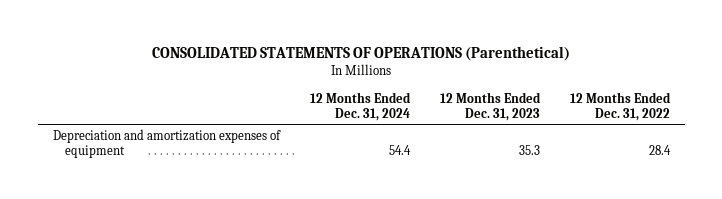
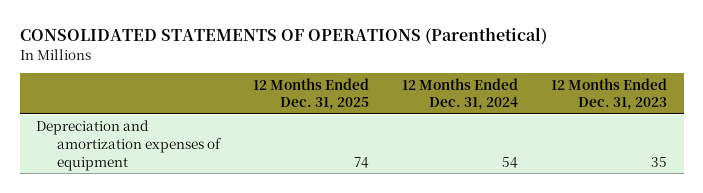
[569,92,671,122] 12 Months Ended Dec. 31, 2022 -> none
none -> [252,77,369,111] 12 Months Ended Dec. 31, 2025
[388,145,411,156] 54.4 -> [501,156,518,168] 54
[518,145,540,156] 35.3 -> [651,156,668,167] 35

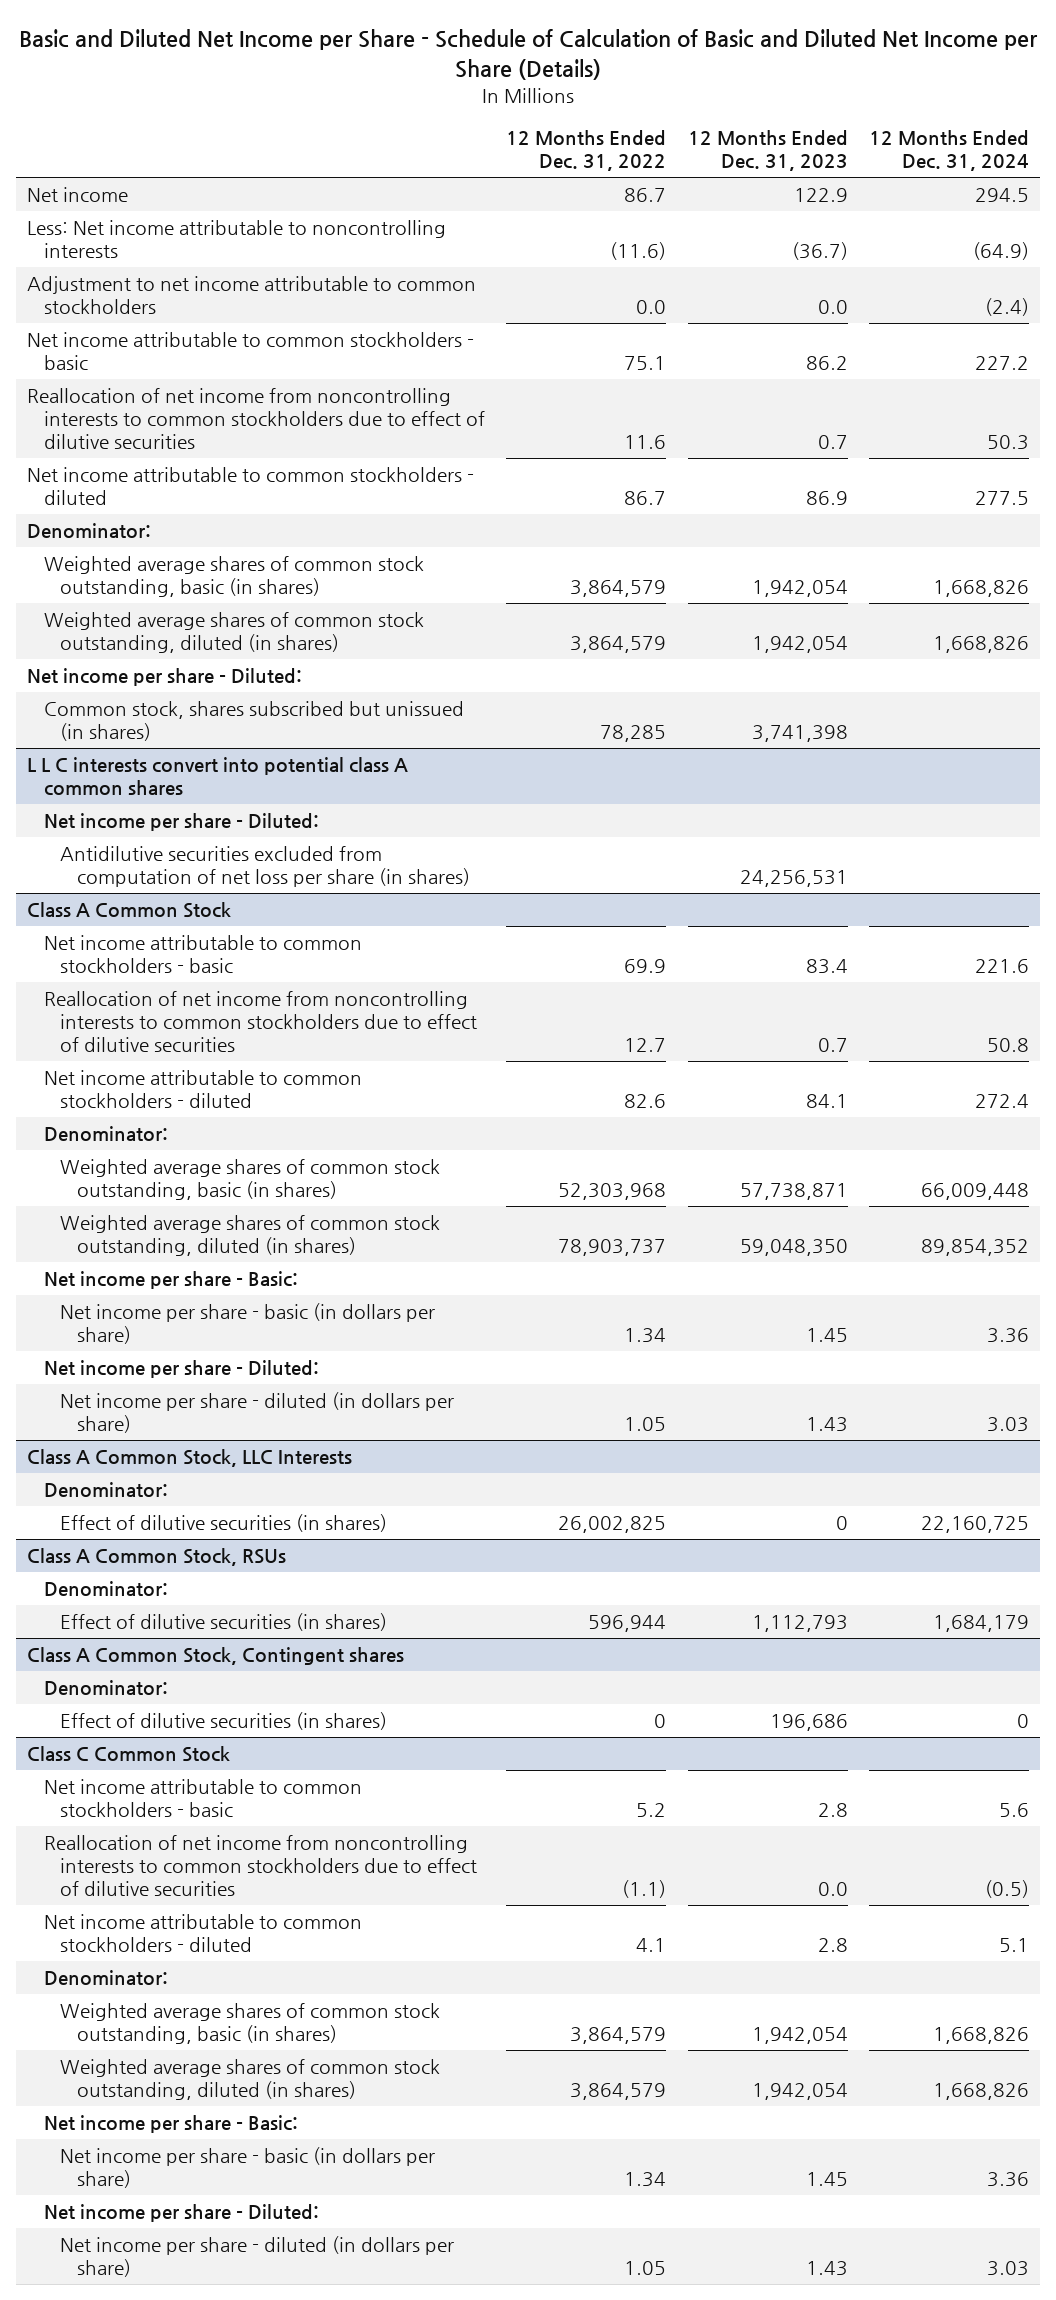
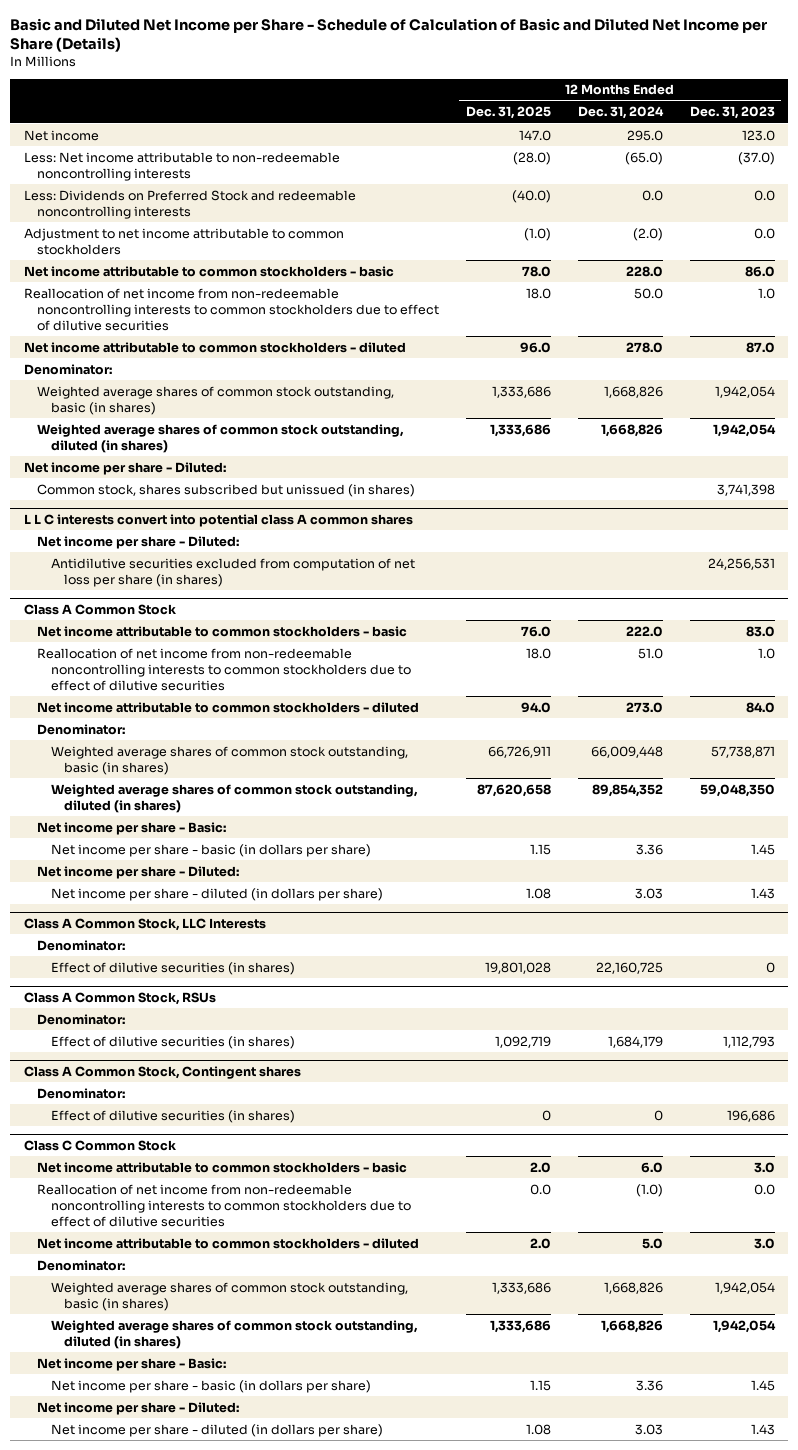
[506,130,667,172] 12 Months Ended Dec. 31, 2022 -> none
none -> [466,106,552,120] Dec. 31, 2025
[793,188,848,203] 122.9 -> [741,129,775,141] 123.0
[975,188,1030,203] 294.5 -> [626,129,663,141] 295.0
[26,220,446,259] Less: Net income attributable to noncontrolling interests -> [23,151,340,181] Less: Net income attributable to non-redeemable noncontrolling interests
[791,242,848,261] (36.7) -> [737,151,775,165] (37.0)
[973,242,1030,261] (64.9) -> [624,151,663,165] (65.0)
none -> [23,189,356,219] Less: Dividends on Preferred Stock and redeemable noncontrolling interests
[985,298,1030,317] (2.4) -> [632,227,663,241] (2.0)
[805,356,848,371] 86.2 -> [744,265,775,277] 86.0
[975,356,1030,371] 227.2 -> [625,265,663,277] 228.0
[26,388,485,449] Reallocation of net income from noncontrolling interests to common stockholders due to effect of dilutive securities -> [23,287,440,331] Reallocation of net income from non-redeemable noncontrolling interests to common stockholders due to effect of dilutive securities
[817,434,848,449] 0.7 -> [757,287,775,299] 1.0
[987,434,1030,450] 50.3 -> [633,287,663,299] 50.0
[805,491,848,506] 86.9 -> [745,341,775,353] 87.0
[975,491,1030,506] 277.5 -> [625,341,663,353] 278.0
[805,959,848,975] 83.4 -> [745,625,775,637] 83.0
[975,959,1030,974] 221.6 -> [625,625,663,637] 222.0
[43,991,478,1052] Reallocation of net income from noncontrolling interests to common stockholders due to effect of dilutive securities -> [37,647,411,691] Reallocation of net income from non-redeemable noncontrolling interests to common stockholders due to effect of dilutive securities
[817,1037,848,1052] 0.7 -> [757,647,775,659] 1.0
[987,1037,1030,1052] 50.8 -> [637,647,663,659] 51.0
[805,1094,848,1109] 84.1 -> [745,701,775,713] 84.0
[975,1094,1030,1109] 272.4 -> [625,701,663,713] 273.0
[817,1803,848,1818] 2.8 -> [753,1161,775,1173] 3.0
[999,1803,1030,1818] 5.6 -> [640,1161,663,1173] 6.0
[43,1835,478,1896] Reallocation of net income from noncontrolling interests to common stockholders due to effect of dilutive securities -> [37,1183,411,1227] Reallocation of net income from non-redeemable noncontrolling interests to common stockholders due to effect of dilutive securities
[985,1879,1030,1898] (0.5) -> [635,1183,663,1197] (1.0)
[817,1938,848,1953] 2.8 -> [753,1237,775,1249] 3.0
[999,1938,1030,1953] 5.1 -> [641,1237,663,1249] 5.0

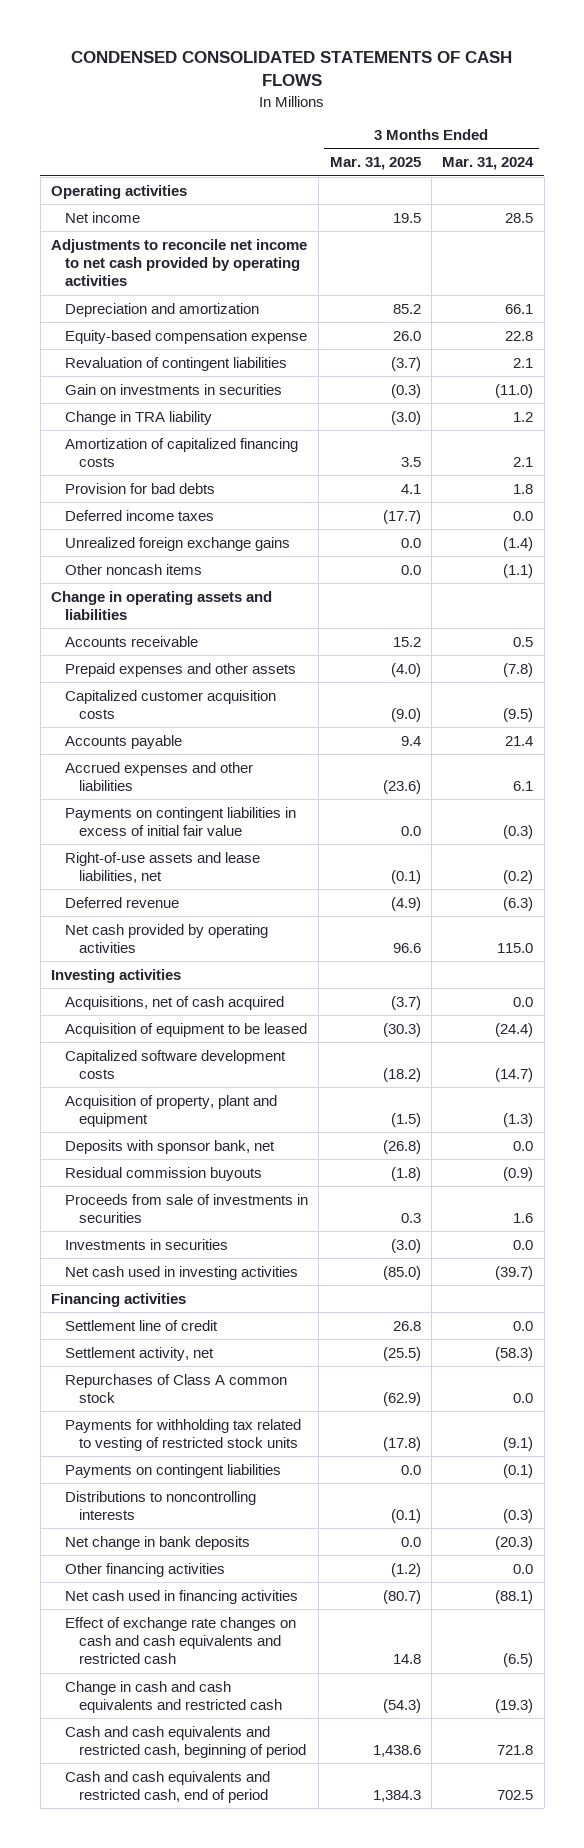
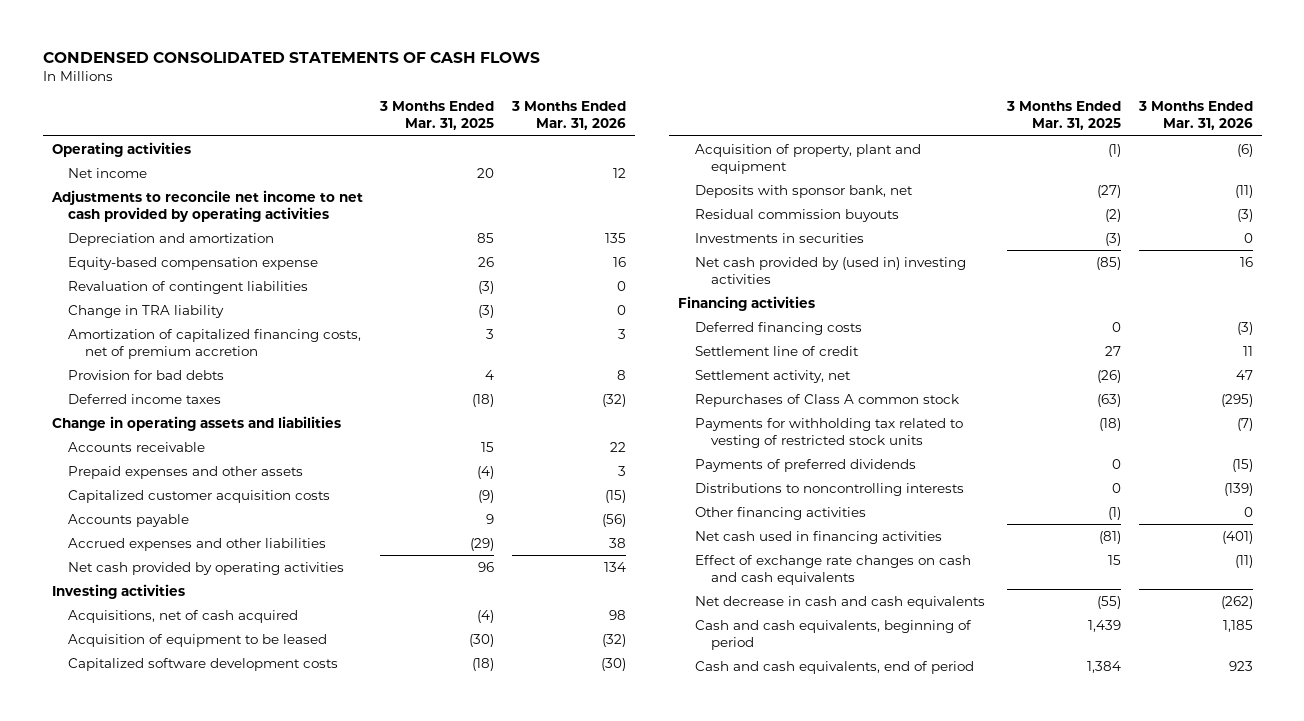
[442,157,535,171] Mar. 31, 2024 -> none
none -> [511,101,627,131] 3 Months Ended Mar. 31, 2026
[392,212,421,223] 19.5 -> [477,167,495,178] 20
[65,383,283,395] Gain on investments in securities -> none
[65,536,291,551] Unrealized foreign exchange gains -> none
[65,563,203,575] Other noncash items -> none
[392,303,421,314] 85.2 -> [477,232,495,243] 85
[392,330,421,341] 26.0 -> [478,256,495,267] 26
[390,356,421,371] (3.7) -> [478,280,495,294] (3)
[390,410,421,425] (3.0) -> [478,304,495,318] (3)
[65,437,299,467] Amortization of capitalized financing costs -> [68,328,362,359] Amortization of capitalized financing costs, net of premium accretion
[400,456,421,467] 3.5 -> [486,328,495,339] 3
[400,483,421,494] 4.1 -> [485,369,495,380] 4
[382,509,421,524] (17.7) -> [472,393,495,407] (18)
[65,806,297,836] Payments on contingent liabilities in excess of initial fair value -> none
[65,851,261,883] Right-of-use assets and lease liabilities, net -> none
[65,896,180,908] Deferred revenue -> none
[392,636,421,647] 15.2 -> [481,441,495,452] 15
[390,662,421,677] (4.0) -> [477,465,495,479] (4)
[390,707,421,722] (9.0) -> [478,489,495,503] (9)
[400,735,421,746] 9.4 -> [486,513,495,524] 9
[382,779,421,794] (23.6) -> [470,537,495,551] (29)
[392,942,421,953] 96.6 -> [478,561,495,572] 96
[65,1193,309,1223] Proceeds from sale of investments in securities -> none
[390,995,421,1010] (3.7) -> [477,609,495,623] (4)
[382,1022,421,1037] (30.3) -> [469,633,495,647] (30)
[382,1067,421,1082] (18.2) -> [472,657,495,671] (18)
[390,1112,421,1127] (1.5) -> [1107,143,1121,157] (1)
[382,1139,421,1154] (26.8) -> [1096,184,1121,198] (27)
[390,1166,421,1181] (1.8) -> [1104,208,1121,222] (2)
[390,1238,421,1253] (3.0) -> [1104,232,1121,246] (3)
[65,1265,299,1280] Net cash used in investing activities -> [694,256,966,284] Net cash provided by (used in) investing activities
[382,1265,421,1280] (85.0) -> [1095,256,1121,270] (85)
[65,1463,282,1478] Payments on contingent liabilities -> none
[65,1535,251,1550] Net change in bank deposits -> none
none -> [694,321,862,335] Deferred financing costs
[392,1320,421,1331] 26.8 -> [1104,345,1121,356] 27
[382,1346,421,1361] (25.5) -> [1096,369,1121,383] (26)
[382,1391,421,1406] (62.9) -> [1096,393,1121,407] (63)
[382,1436,421,1451] (17.8) -> [1098,417,1121,431] (18)
none -> [694,458,916,472] Payments of preferred dividends
[390,1508,421,1523] (0.1) -> [1111,482,1121,493] 0
[390,1562,421,1577] (1.2) -> [1107,506,1121,520] (1)
[382,1589,421,1604] (80.7) -> [1098,530,1121,544] (81)
[65,1616,297,1665] Effect of exchange rate changes on cash and cash equivalents and restricted cash -> [694,554,971,585] Effect of exchange rate changes on cash and cash equivalents
[392,1654,421,1665] 14.8 -> [1107,554,1121,565] 15
[65,1680,283,1713] Change in cash and cash equivalents and restricted cash -> [694,595,985,609] Net decrease in cash and cash equivalents
[382,1698,421,1713] (54.3) -> [1096,595,1121,609] (55)
[65,1725,307,1758] Cash and cash equivalents and restricted cash, beginning of period -> [694,619,972,650] Cash and cash equivalents, beginning of period
[372,1744,421,1757] 1,438.6 -> [1087,619,1121,632] 1,439
[65,1770,271,1803] Cash and cash equivalents and restricted cash, end of period -> [694,660,974,674] Cash and cash equivalents, end of period
[372,1789,421,1802] 1,384.3 -> [1086,660,1121,673] 1,384

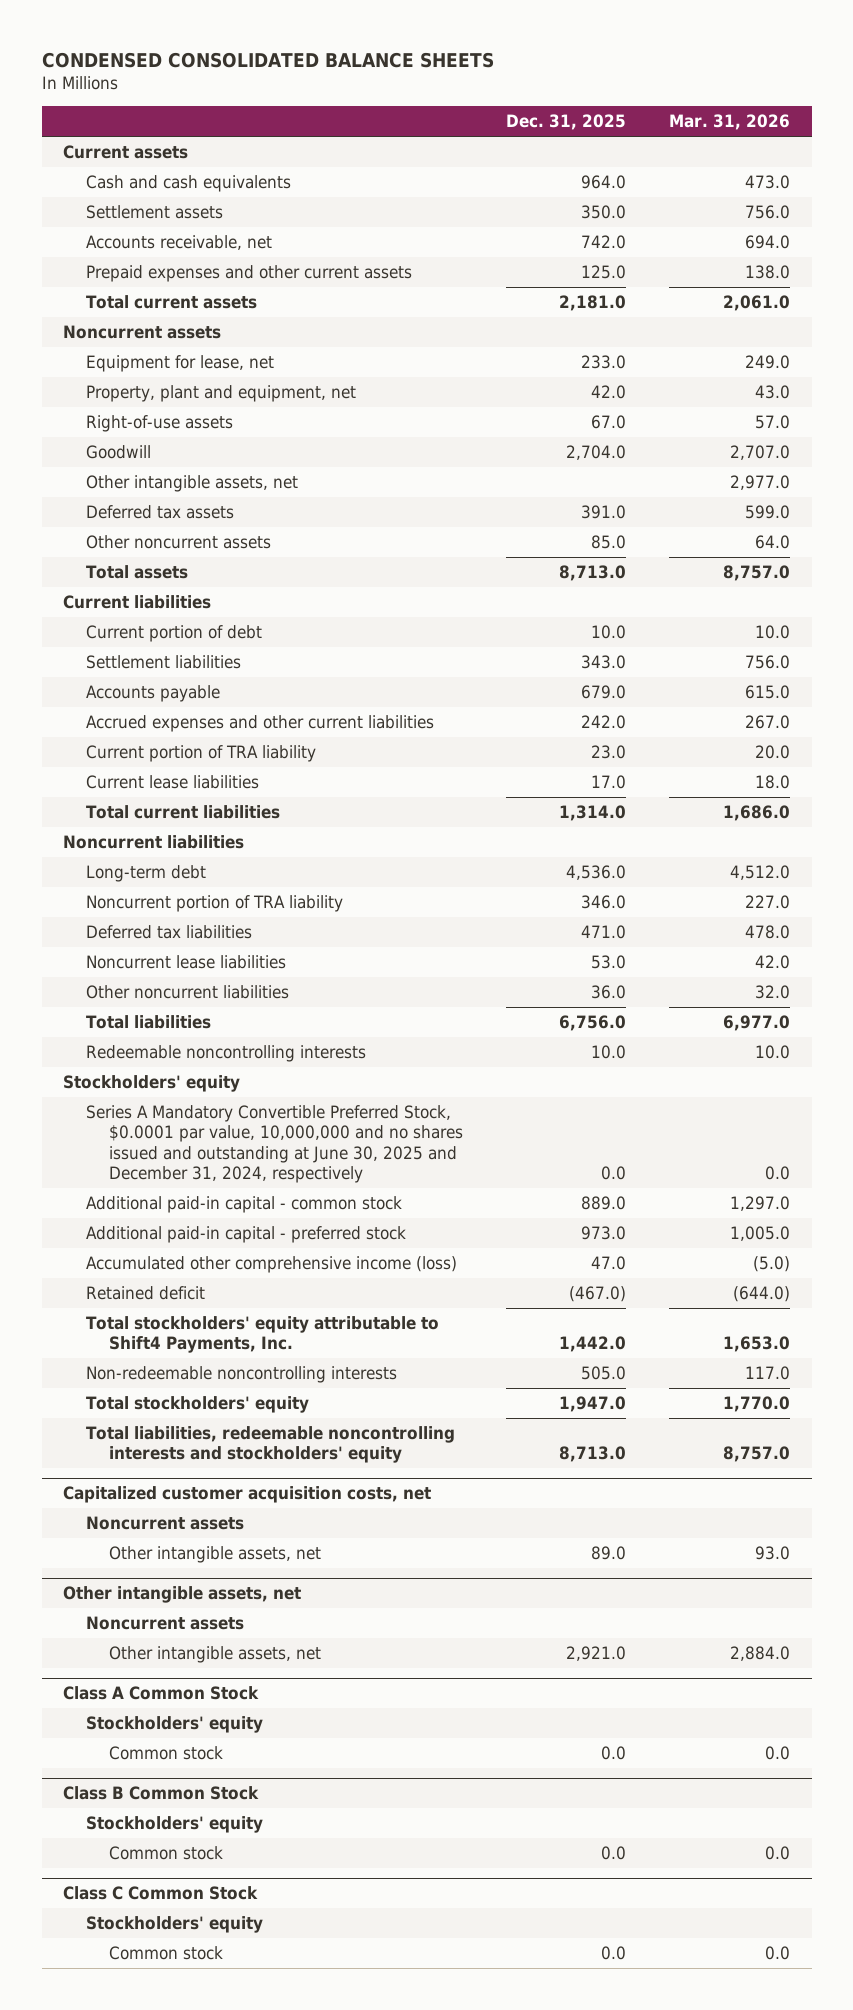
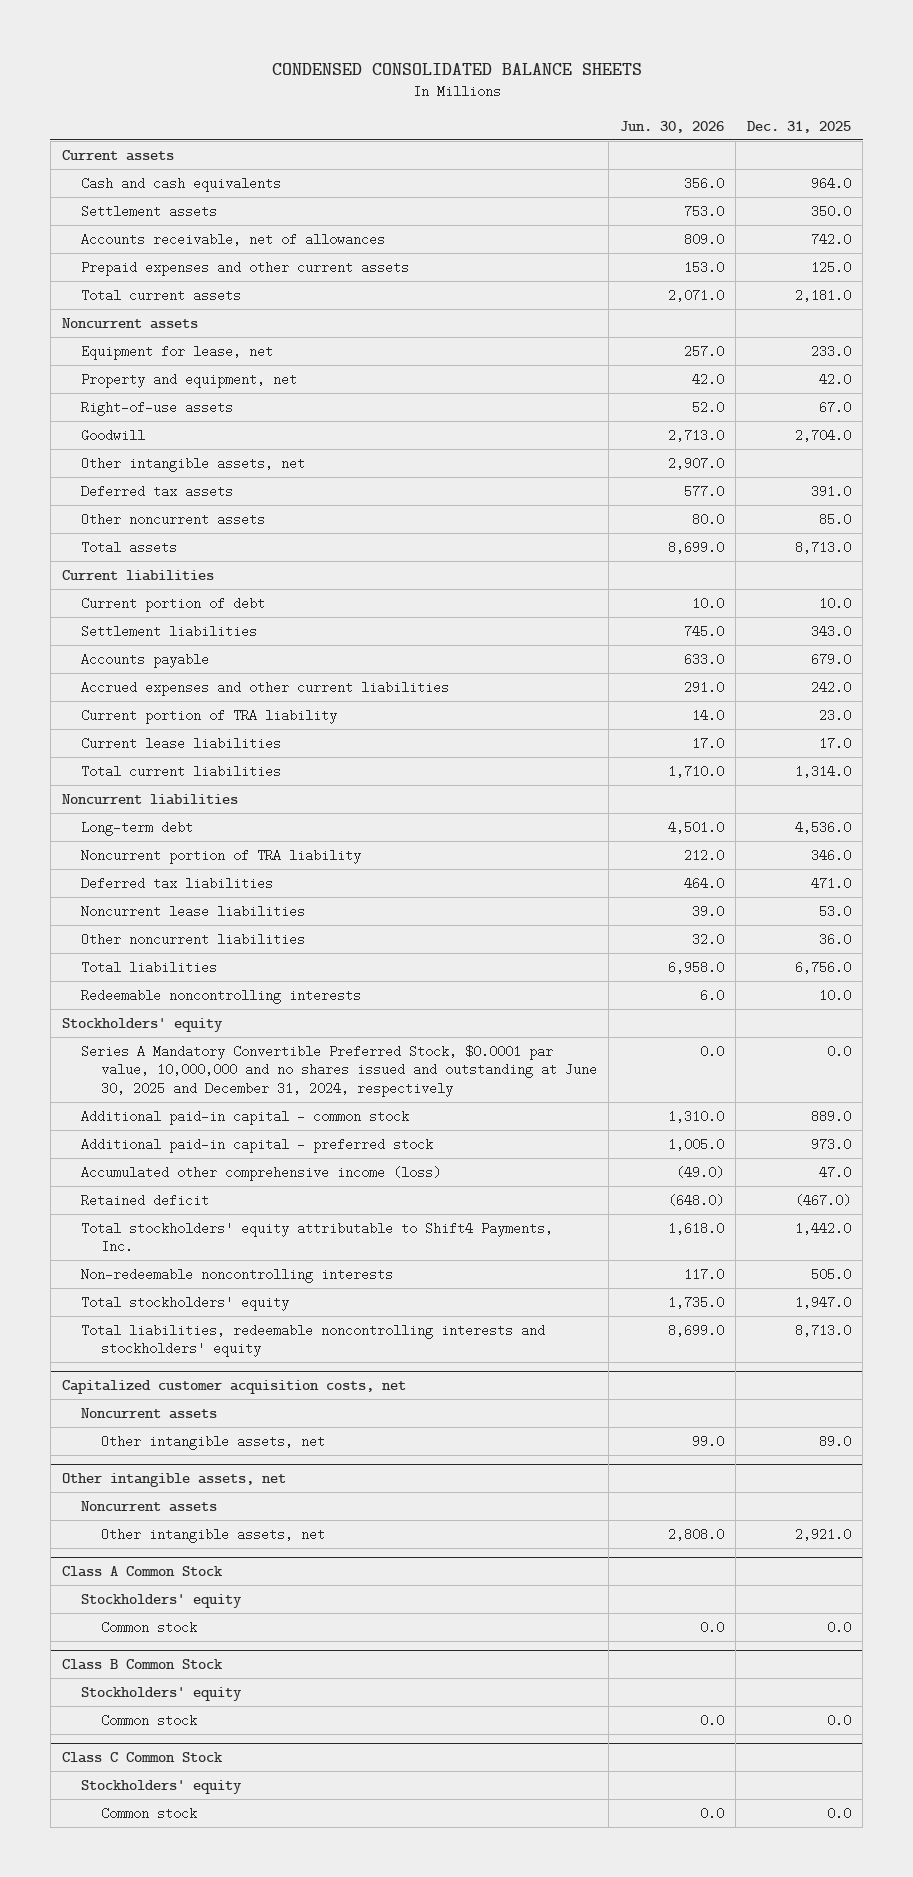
[669,113,791,130] Mar. 31, 2026 -> none
none -> [620,120,725,133] Jun. 30, 2026
[86,235,273,251] Accounts receivable, net -> [81,232,386,246] Accounts receivable, net of allowances
[86,385,357,403] Property, plant and equipment, net -> [81,372,298,388] Property and equipment, net

